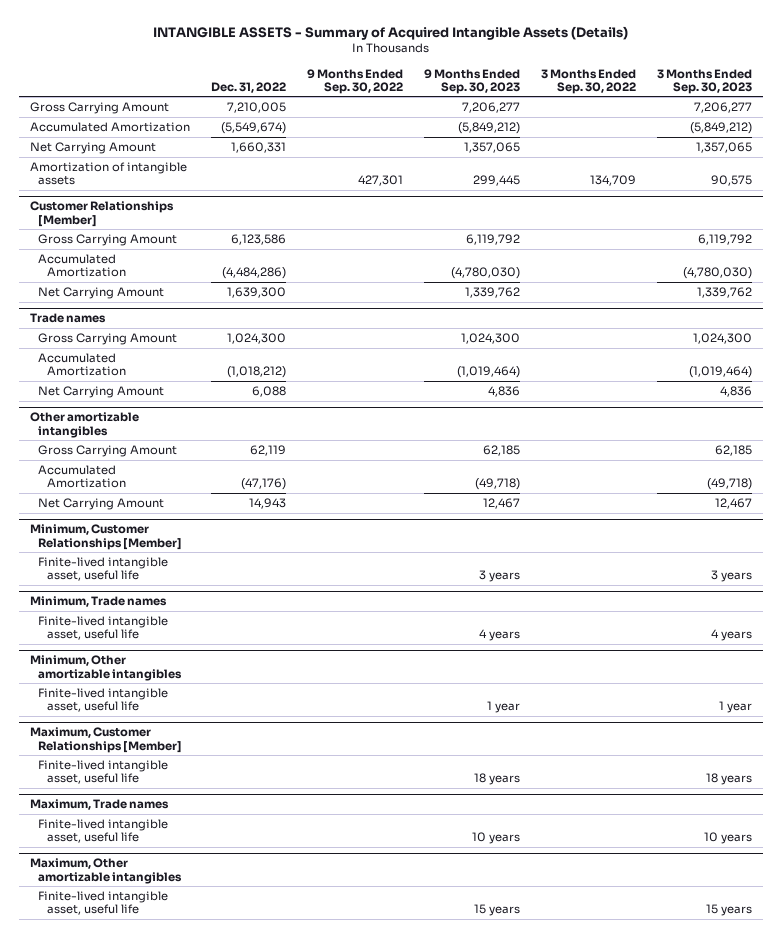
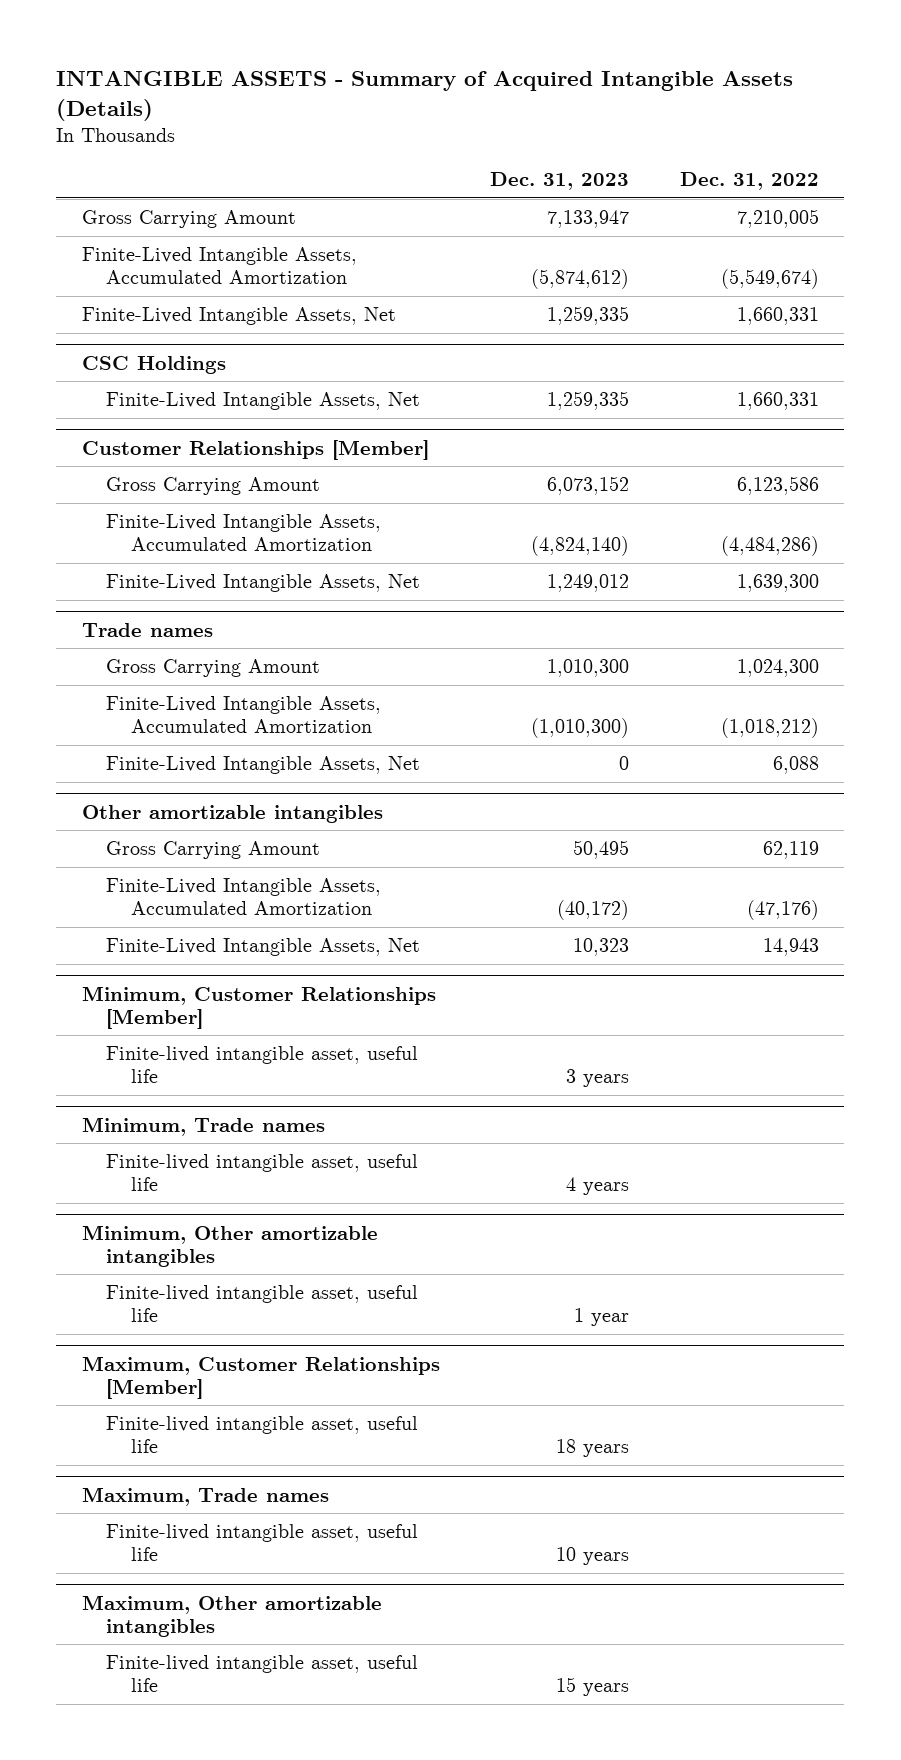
[307,68,404,94] 9 Months Ended Sep. 30, 2022 -> none
[424,68,521,94] 9 Months Ended Sep. 30, 2023 -> none
[541,68,637,94] 3 Months Ended Sep. 30, 2022 -> none
[657,68,753,94] 3 Months Ended Sep. 30, 2023 -> none
none -> [490,172,630,191] Dec. 31, 2023
[29,161,187,186] Amortization of intangible assets -> none
[29,121,190,132] Accumulated Amortization -> [81,246,357,285] Finite-Lived Intangible Assets, Accumulated Amortization
[29,141,156,154] Net Carrying Amount -> [81,306,396,325] Finite-Lived Intangible Assets, Net
none -> [81,355,226,374] CSC Holdings
none -> [106,391,421,410] Finite-Lived Intangible Assets, Net
[38,253,126,278] Accumulated Amortization -> [106,513,382,552] Finite-Lived Intangible Assets, Accumulated Amortization
[38,286,165,299] Net Carrying Amount -> [106,573,421,592] Finite-Lived Intangible Assets, Net
[38,352,126,377] Accumulated Amortization -> [106,695,382,734] Finite-Lived Intangible Assets, Accumulated Amortization
[38,385,165,398] Net Carrying Amount -> [106,755,421,774] Finite-Lived Intangible Assets, Net
[38,464,126,489] Accumulated Amortization -> [106,877,382,916] Finite-Lived Intangible Assets, Accumulated Amortization
[38,497,165,510] Net Carrying Amount -> [106,937,421,956] Finite-Lived Intangible Assets, Net

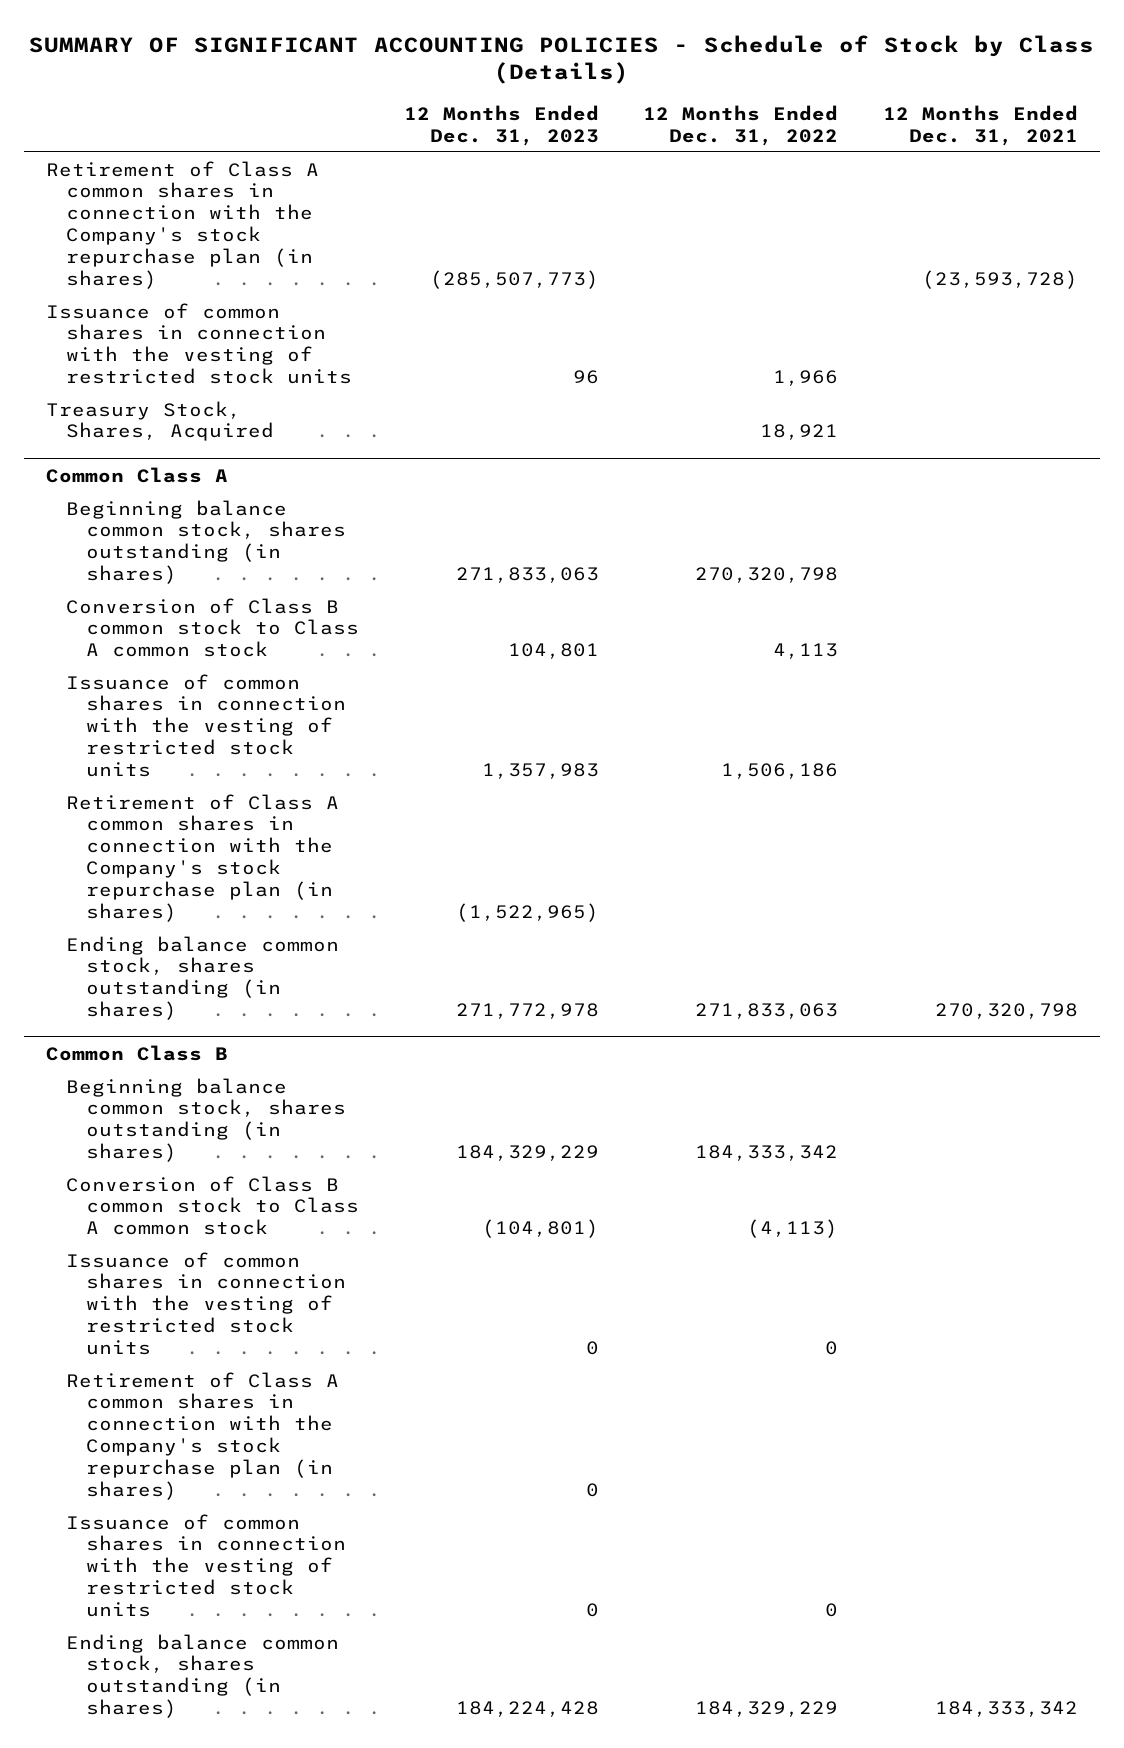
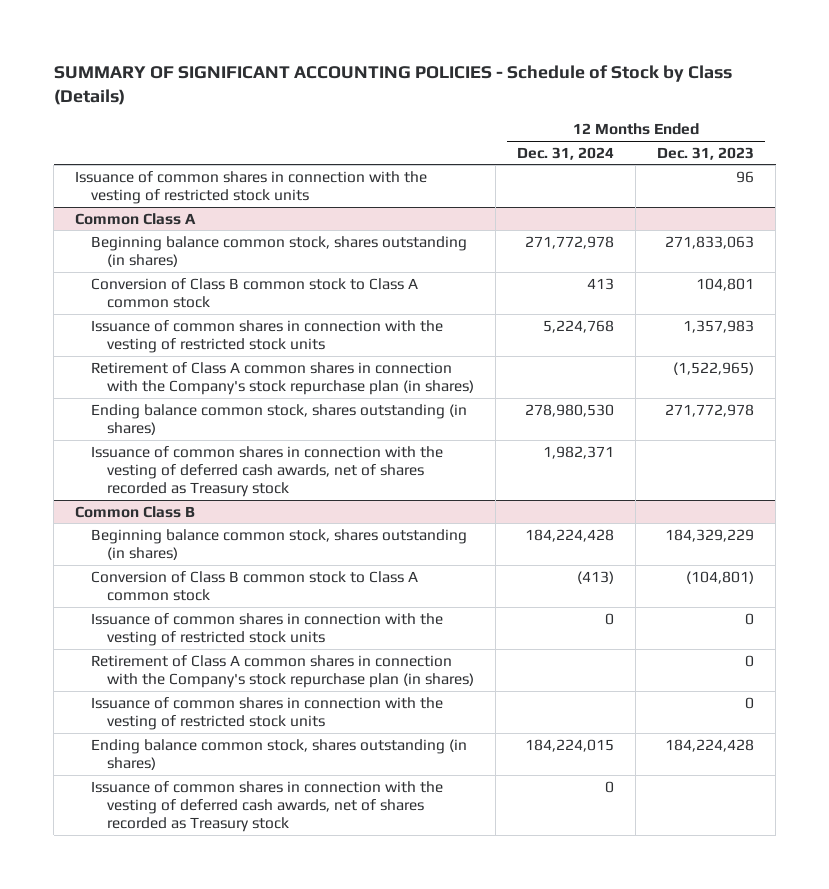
[643,104,839,146] 12 Months Ended Dec. 31, 2022 -> none
[882,104,1078,146] 12 Months Ended Dec. 31, 2021 -> none
none -> [517,146,615,160] Dec. 31, 2024
[46,160,320,290] Retirement of Class A common shares in connection with the Company's stock repurchase plan (in shares) -> none
[46,400,275,442] Treasury Stock, Shares, Acquired -> none
none -> [91,445,444,498] Issuance of common shares in connection with the vesting of deferred cash awards, net of shares recorded as Treasury stock
none -> [91,780,444,833] Issuance of common shares in connection with the vesting of deferred cash awards, net of shares recorded as Treasury stock

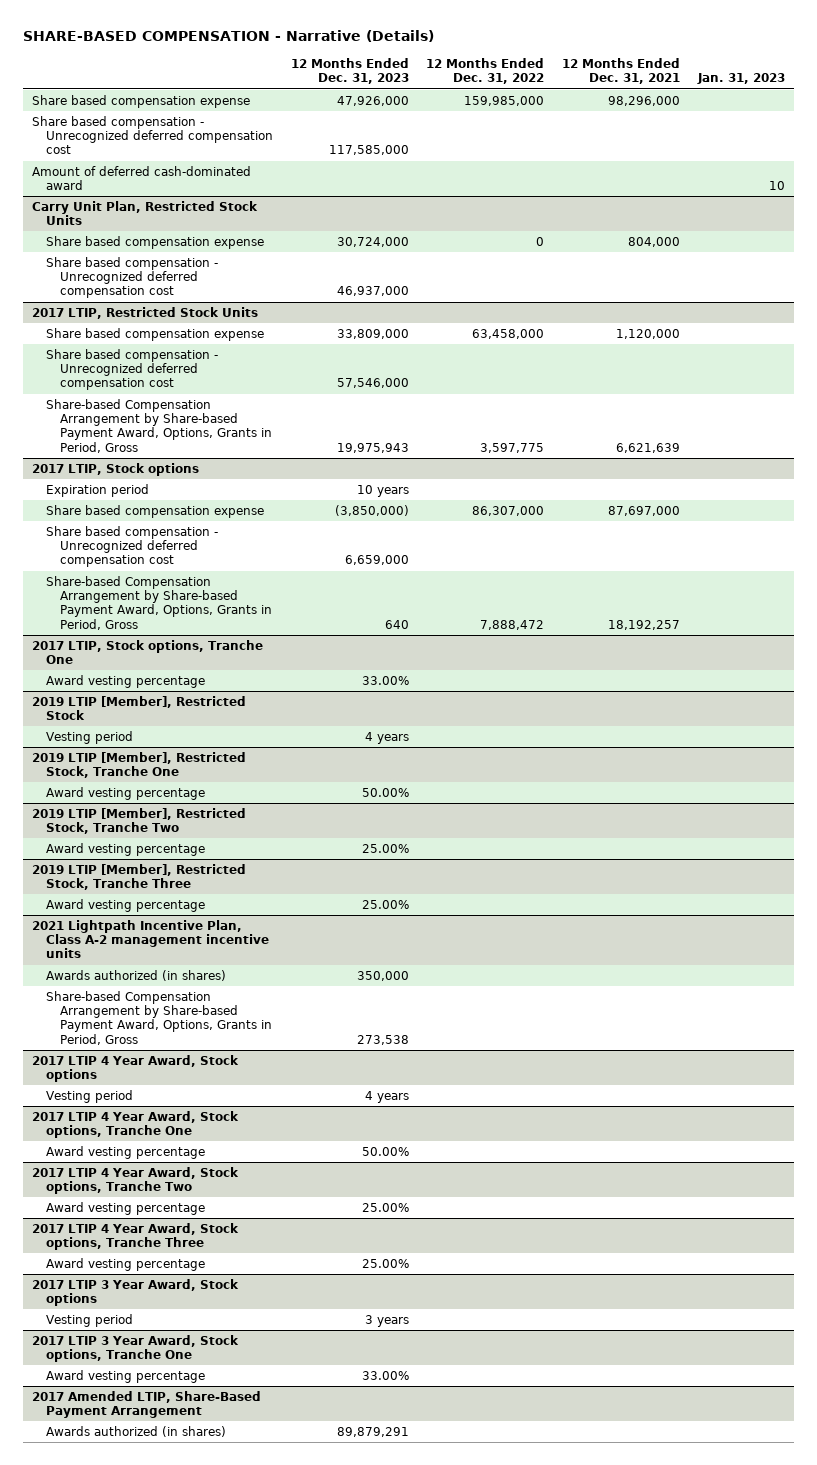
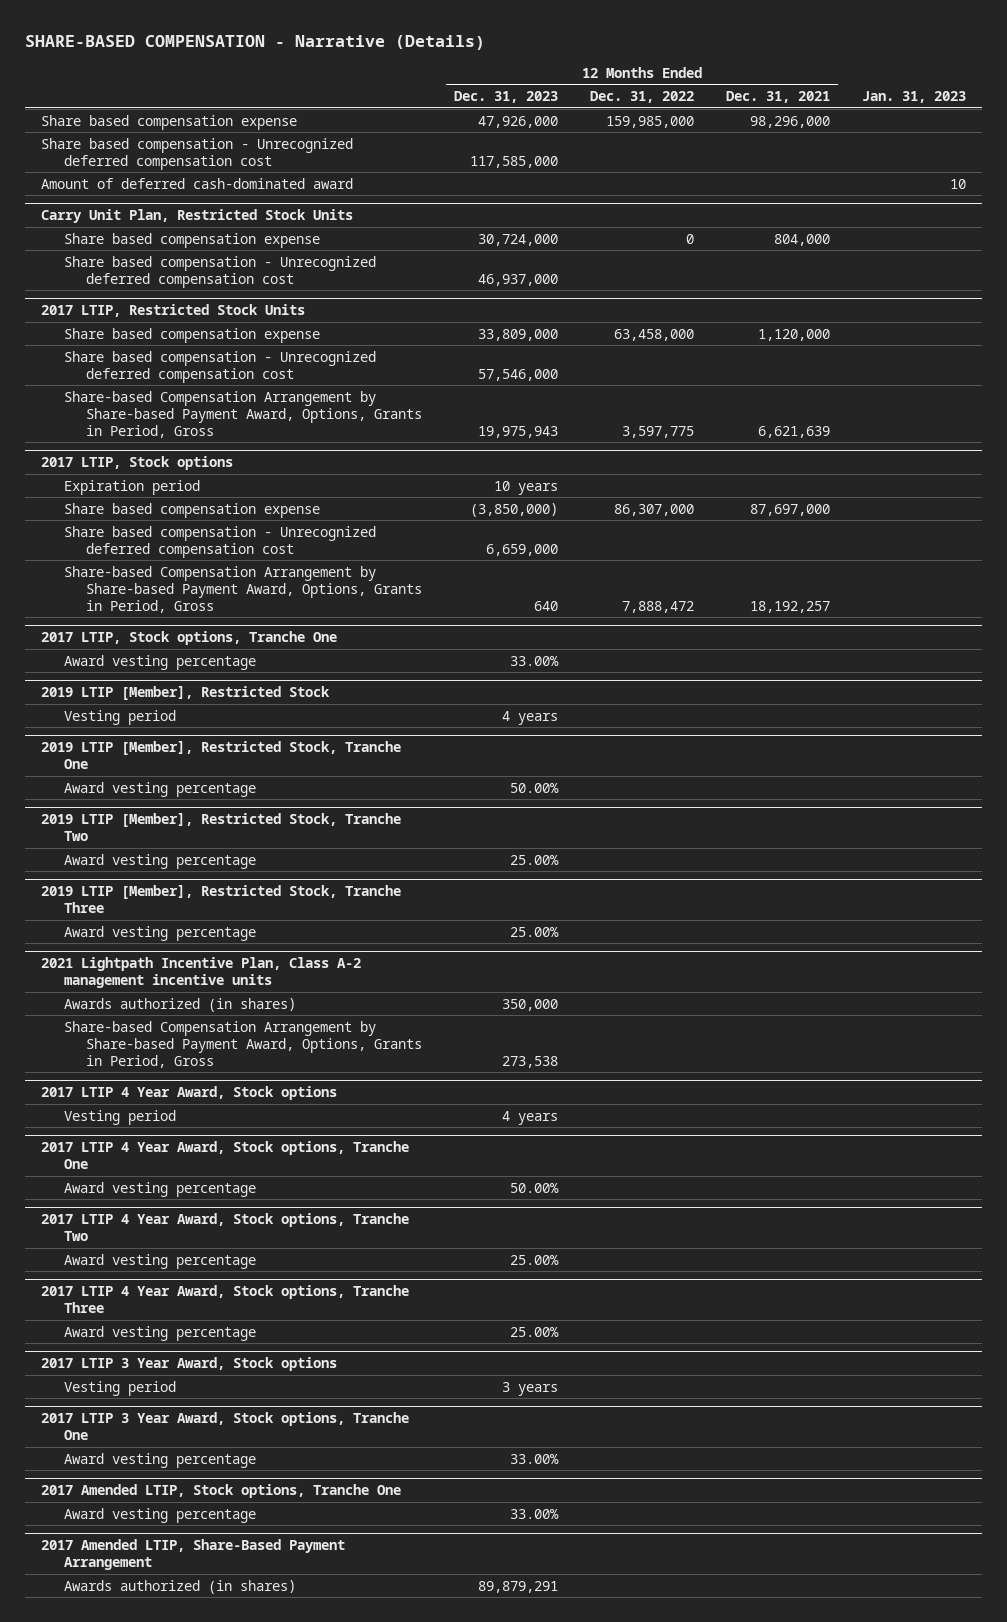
none -> [41,1484,402,1499] 2017 Amended LTIP, Stock options, Tranche One
none -> [63,1507,256,1523] Award vesting percentage

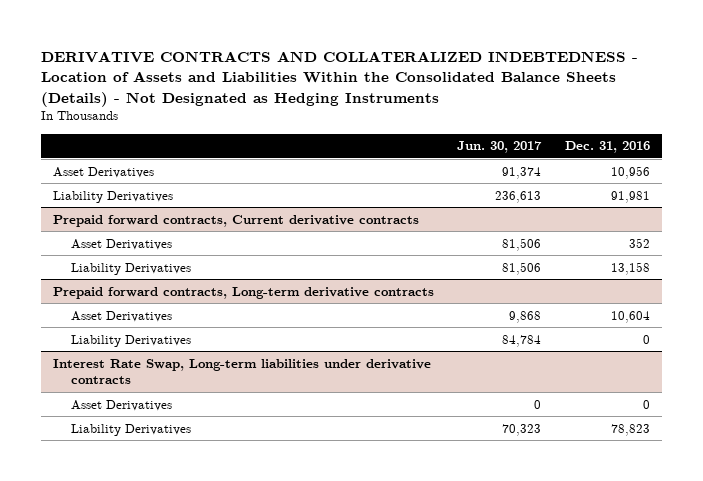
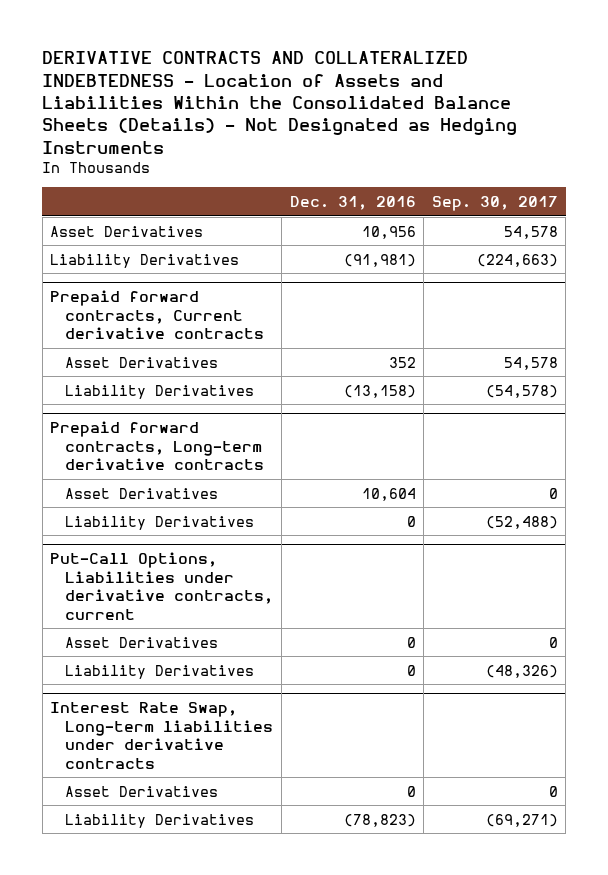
[457,141,543,154] Jun. 30, 2017 -> none
none -> [431,195,558,211] Sep. 30, 2017
[610,190,650,203] 91,981 -> [343,253,416,267] (91,981)
[610,261,650,275] 13,158 -> [343,384,416,398] (13,158)
none -> [50,551,274,620] Put-Call Options, Liabilities under derivative contracts, current
none -> [65,636,219,648] Asset Derivatives
none -> [65,664,255,679] Liability Derivatives
[610,423,650,436] 78,823 -> [343,813,416,827] (78,823)

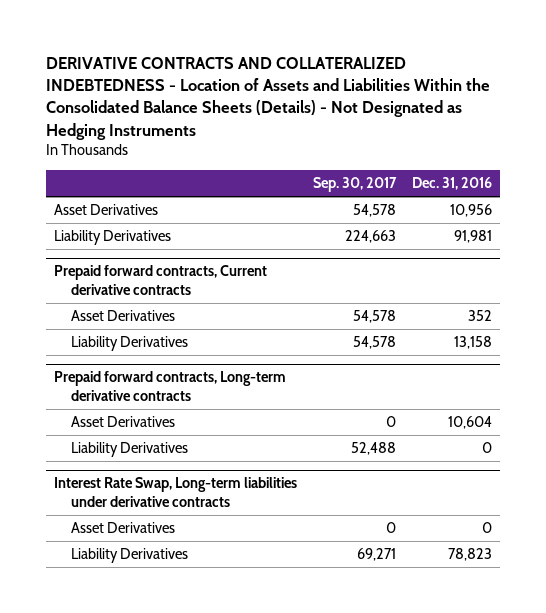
[343,253,416,267] (91,981) -> [453,230,492,244] 91,981
[476,253,558,267] (224,663) -> [344,230,396,244] 224,663
[343,384,416,398] (13,158) -> [453,336,492,350] 13,158
[485,384,558,398] (54,578) -> [352,336,396,350] 54,578
[50,551,274,620] Put-Call Options, Liabilities under derivative contracts, current -> none
[65,636,219,648] Asset Derivatives -> none
[65,664,255,679] Liability Derivatives -> none
[485,515,558,529] (52,488) -> [350,442,396,456] 52,488
[343,813,416,827] (78,823) -> [447,548,492,562] 78,823
[485,813,558,827] (69,271) -> [356,548,396,562] 69,271

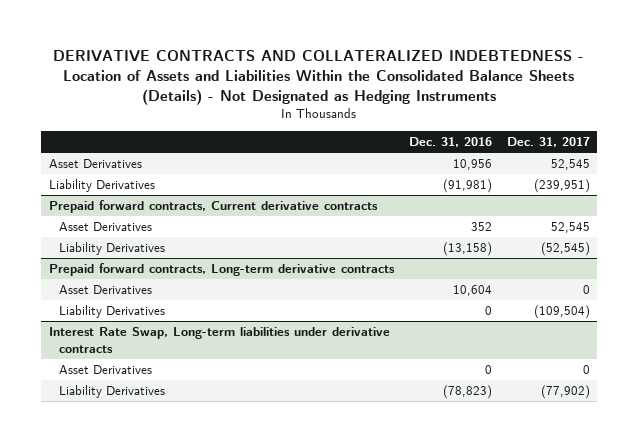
[312,177,397,193] Sep. 30, 2017 -> none
none -> [506,137,590,148] Dec. 31, 2017
[453,230,492,244] 91,981 -> [442,179,492,194] (91,981)
[453,336,492,350] 13,158 -> [442,242,492,257] (13,158)
[447,548,492,562] 78,823 -> [442,385,492,400] (78,823)

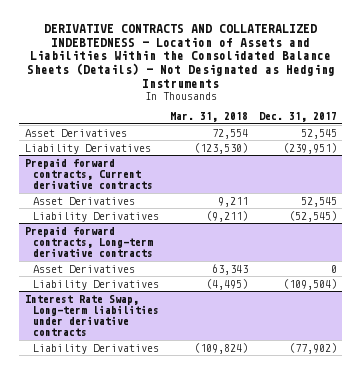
[408,137,492,148] Dec. 31, 2016 -> none
none -> [170,112,249,123] Mar. 31, 2018
[59,365,153,375] Asset Derivatives -> none

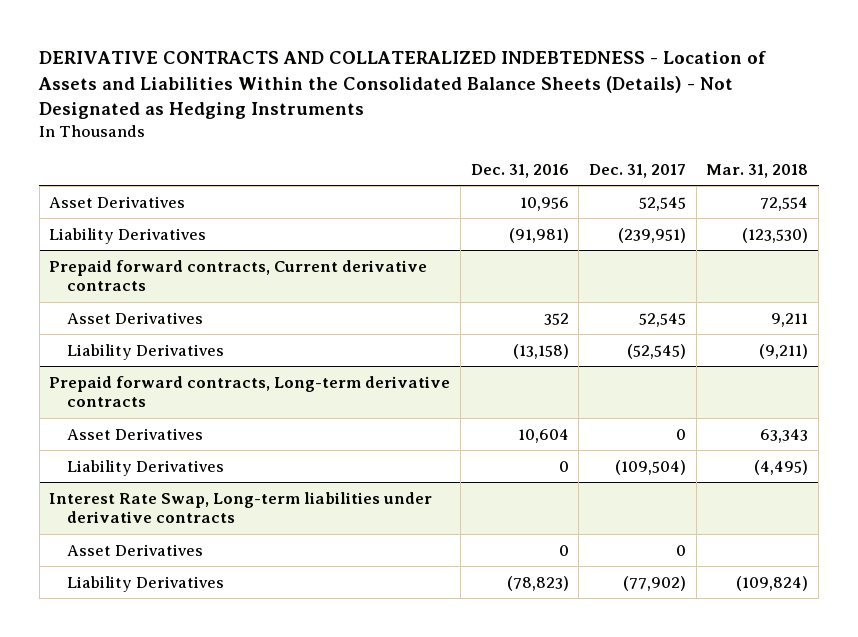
none -> [470,163,569,178] Dec. 31, 2016
none -> [67,543,204,556] Asset Derivatives

